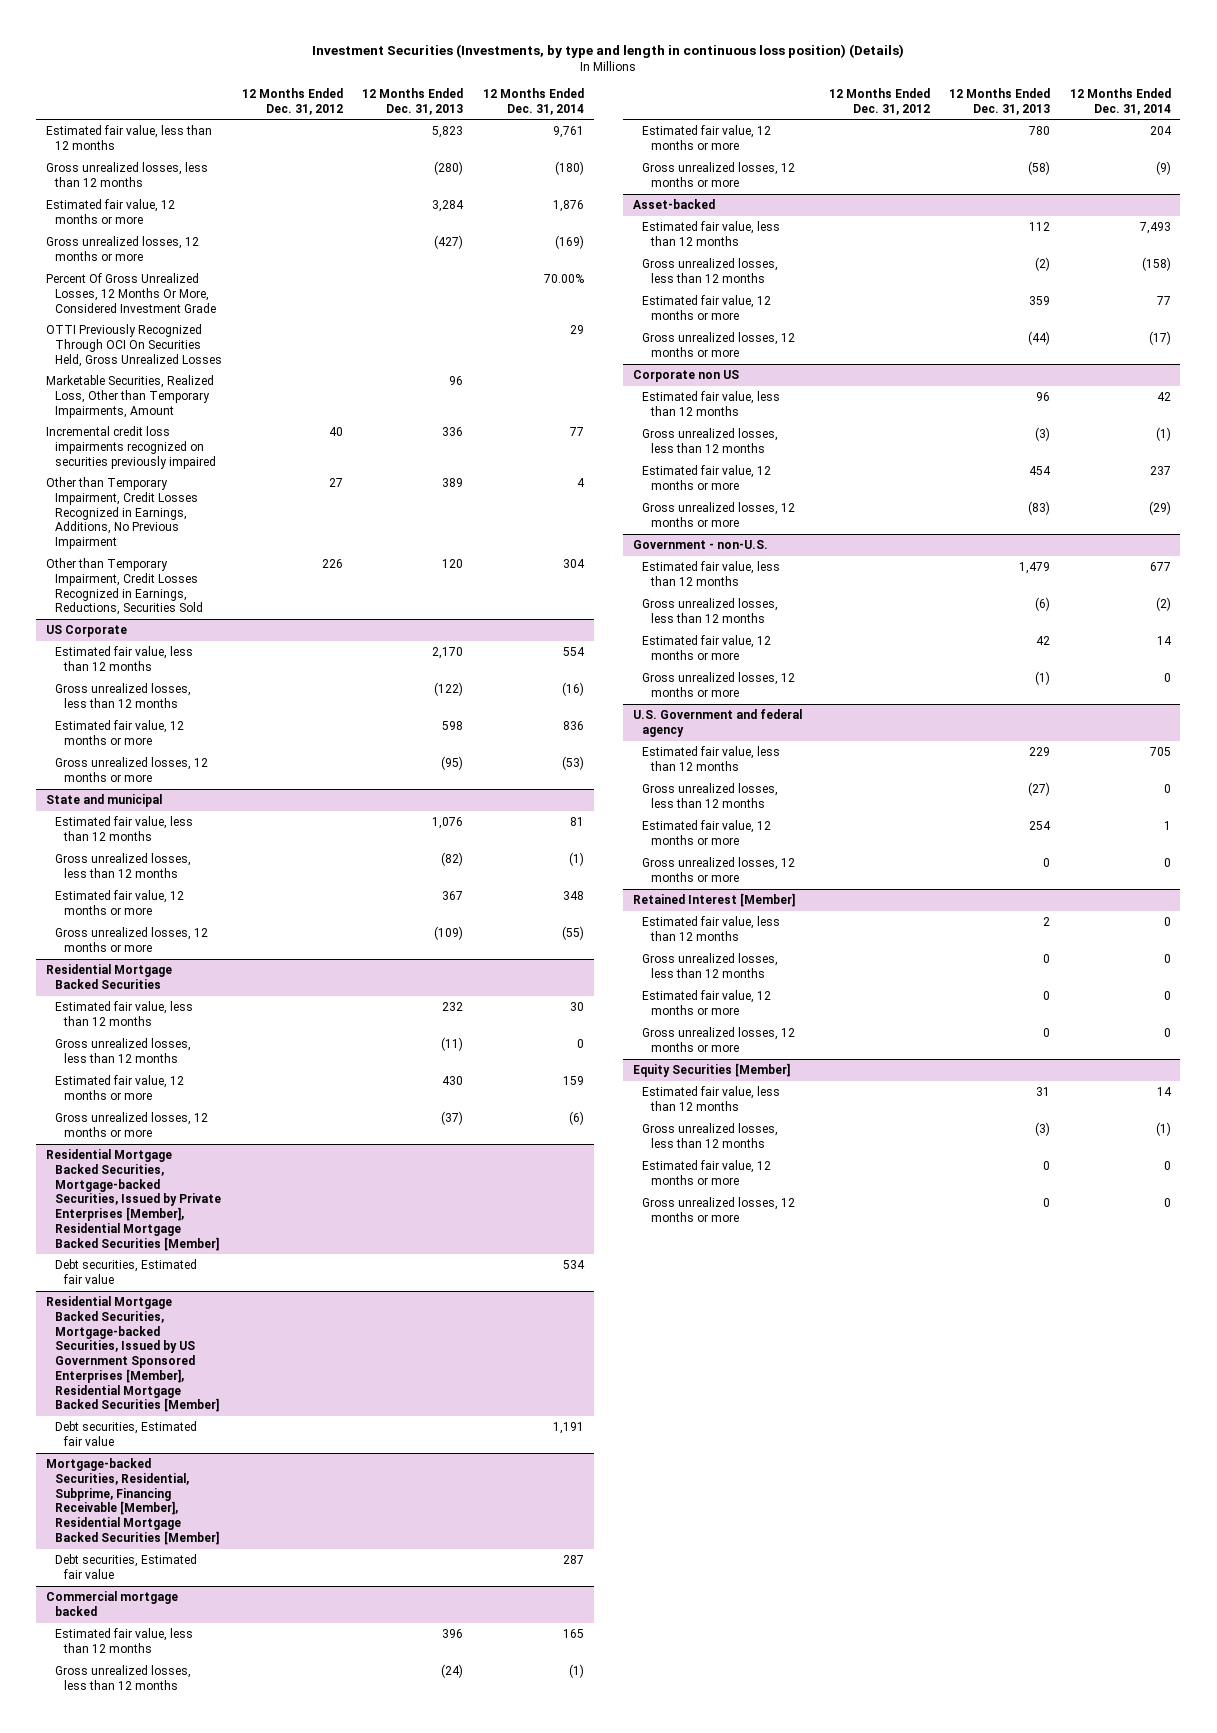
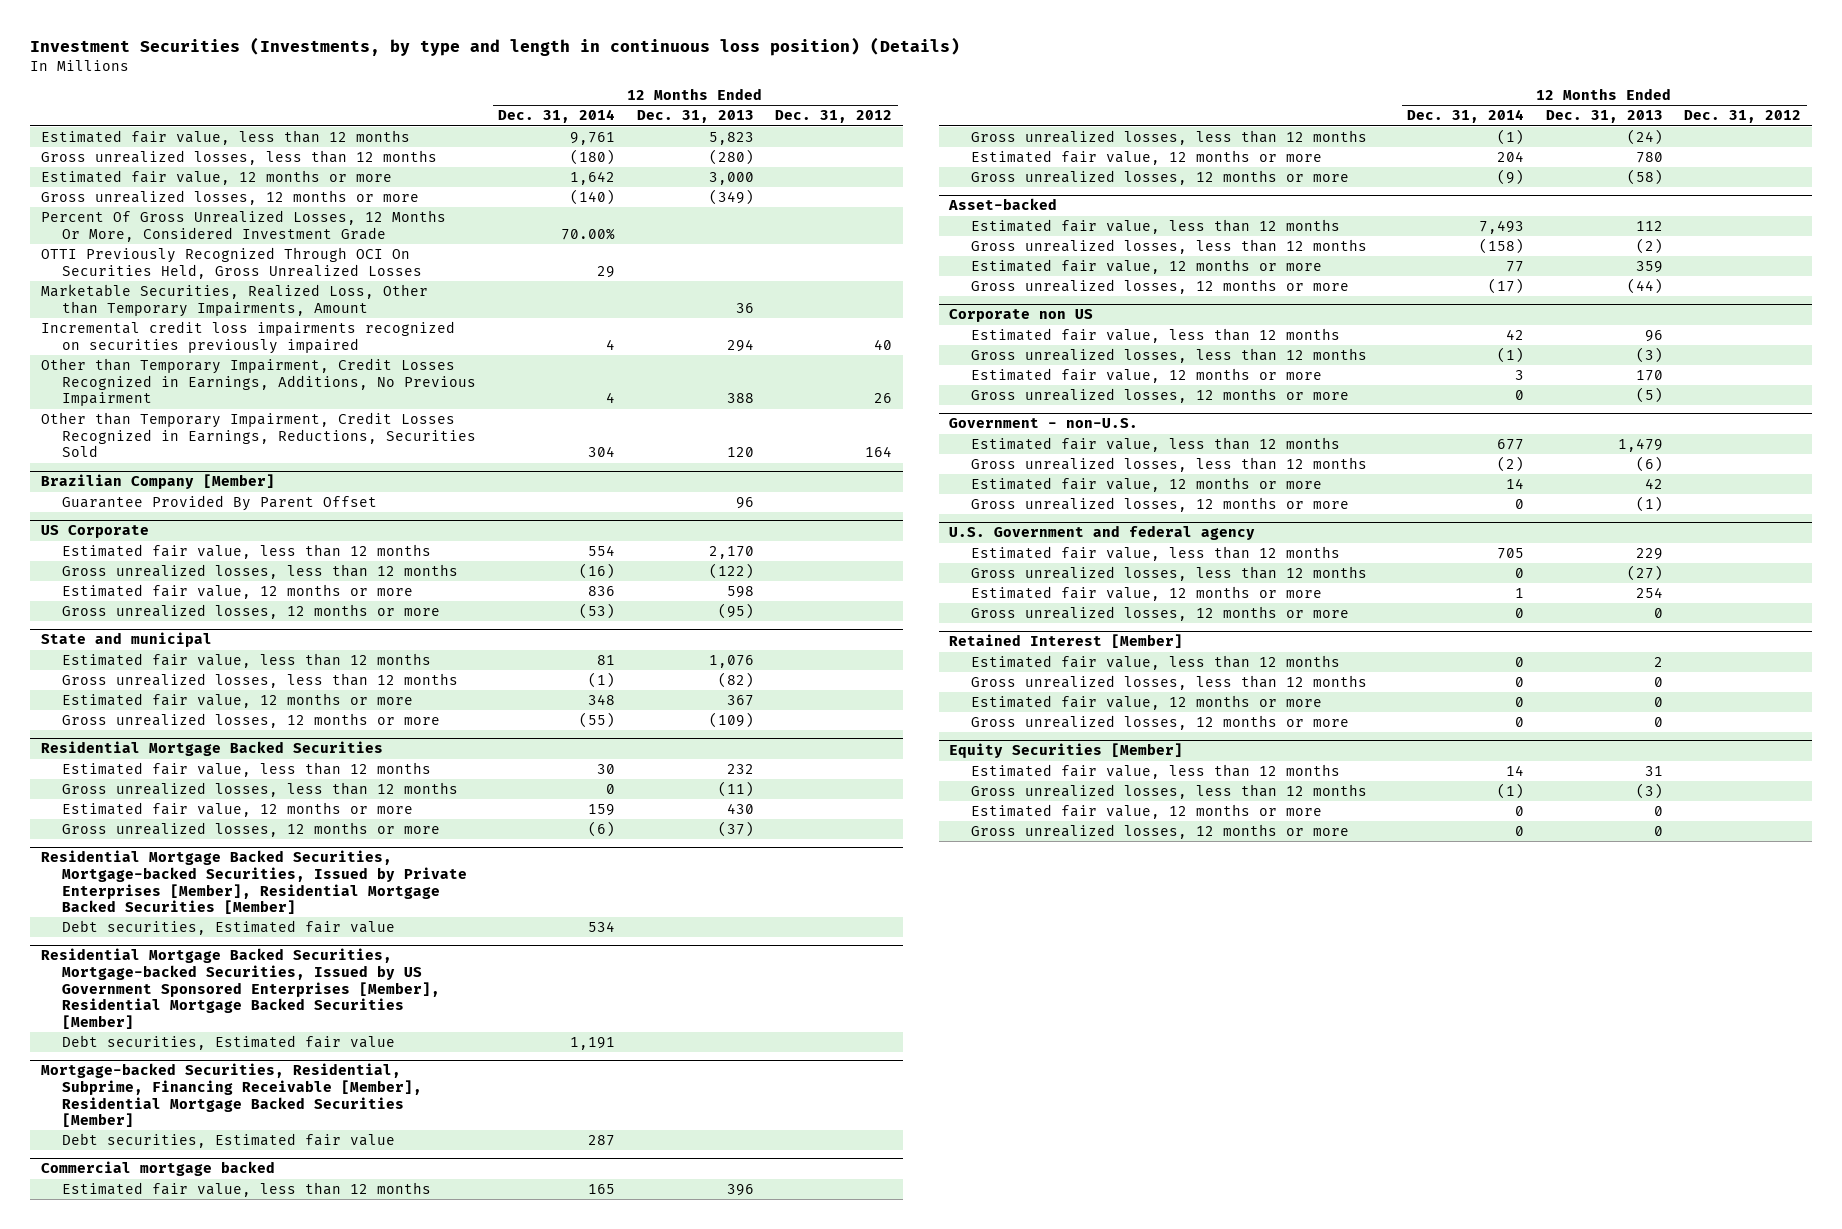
[432,200,465,213] 3,284 -> [708,172,754,186] 3,000
[552,200,584,213] 1,876 -> [570,171,616,186] 1,642
[434,235,464,250] (427) -> [708,189,754,206] (349)
[554,235,584,250] (169) -> [570,189,616,206] (140)
[449,376,464,386] 96 -> [735,302,754,313] 36
[442,427,464,437] 336 -> [726,338,754,352] 294
[569,427,584,437] 77 -> [606,338,616,350] 4
[328,478,343,488] 27 -> [874,393,893,404] 26
[442,478,464,488] 389 -> [726,393,754,404] 388
[321,559,343,569] 226 -> [865,446,893,458] 164
none -> [40,474,275,490] Brazilian Company [Member]
none -> [62,495,378,512] Guarantee Provided By Parent Offset
[1029,466,1052,476] 454 -> [1635,370,1663,382] 170
[1149,466,1171,476] 237 -> [1514,370,1524,381] 3
[1028,501,1051,516] (83) -> [1635,387,1663,404] (5)
[1148,501,1171,516] (29) -> [1514,390,1524,401] 0

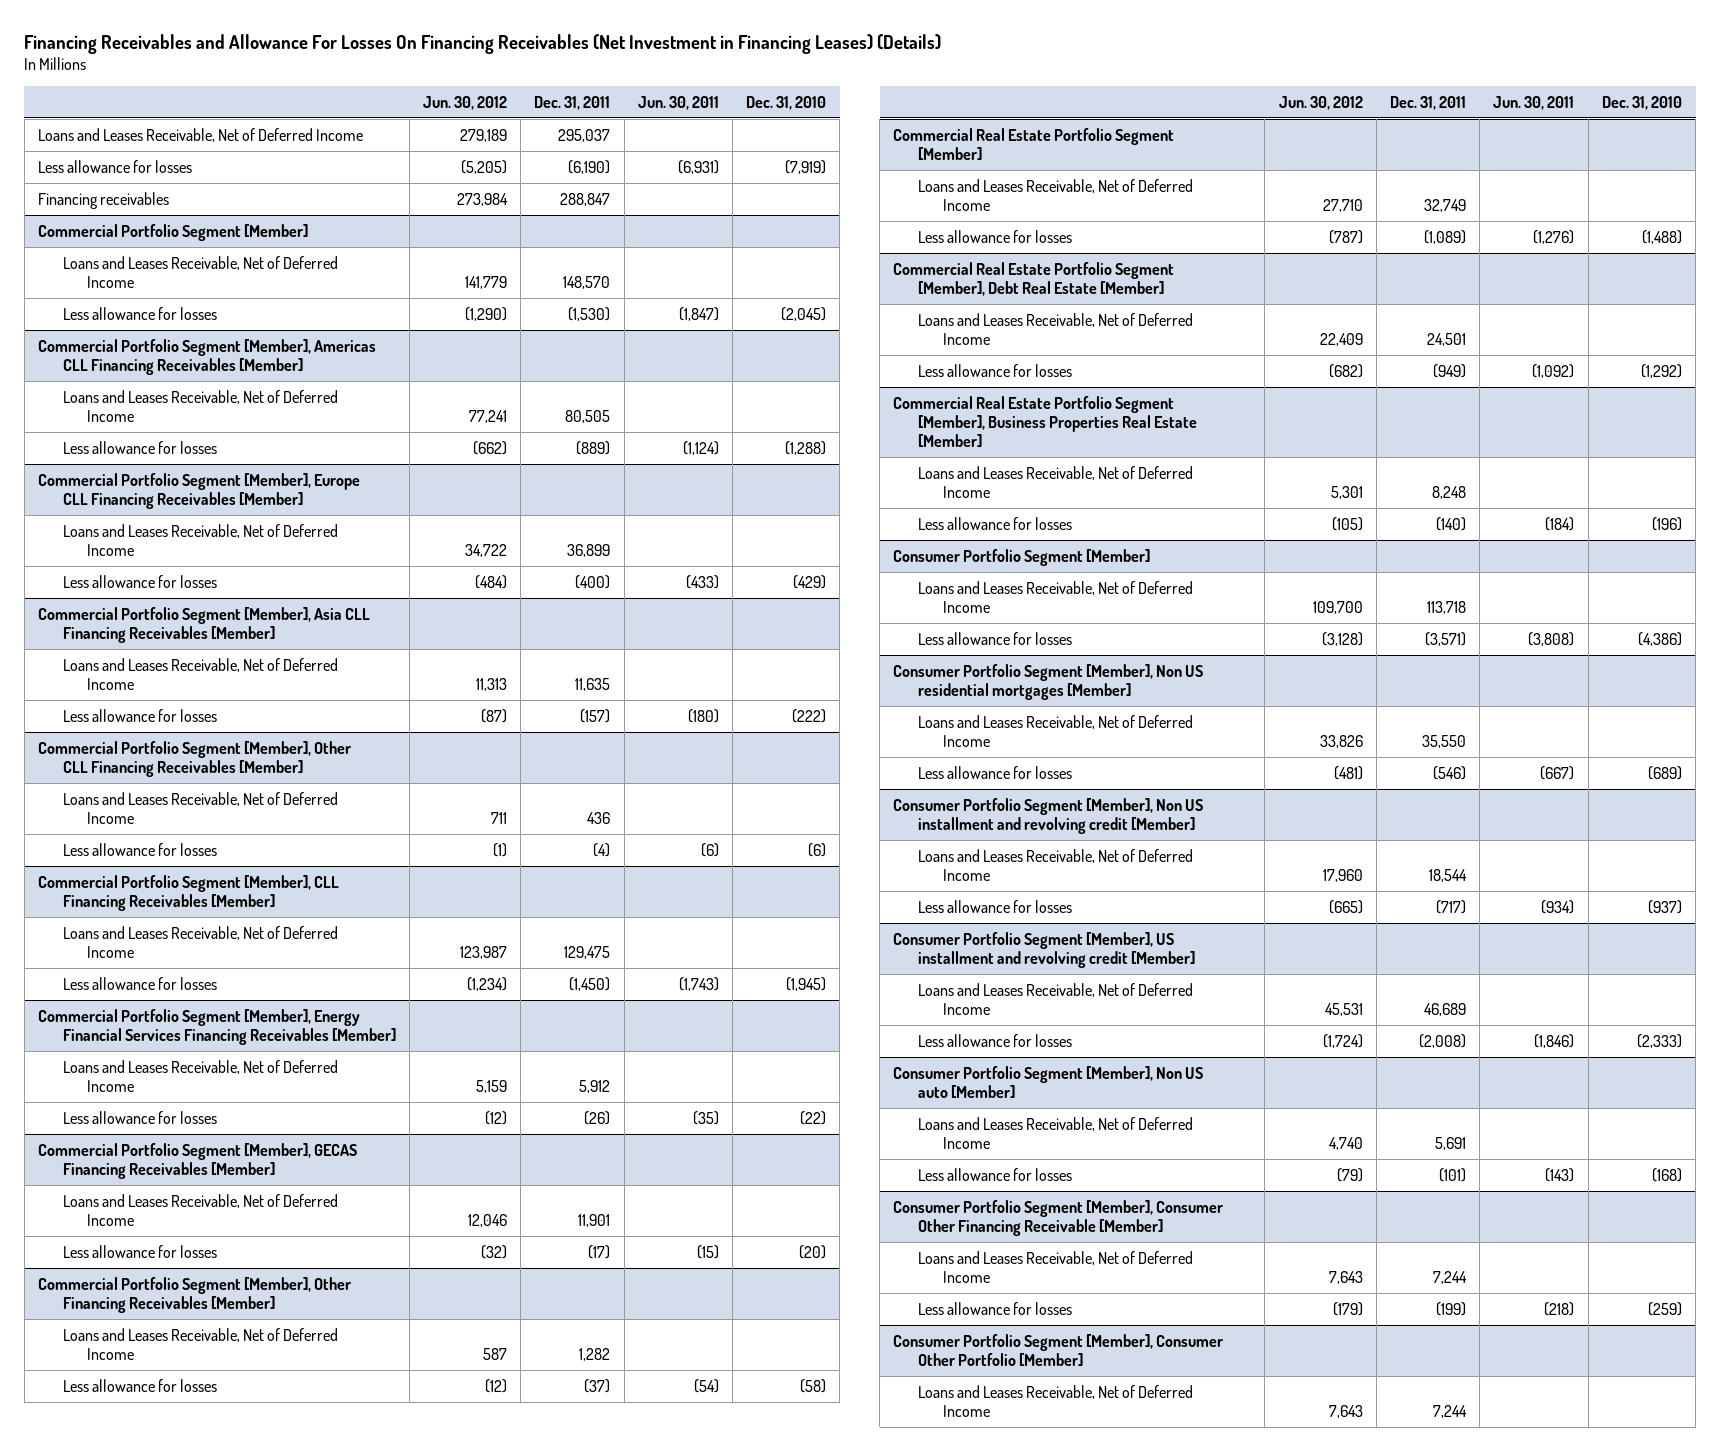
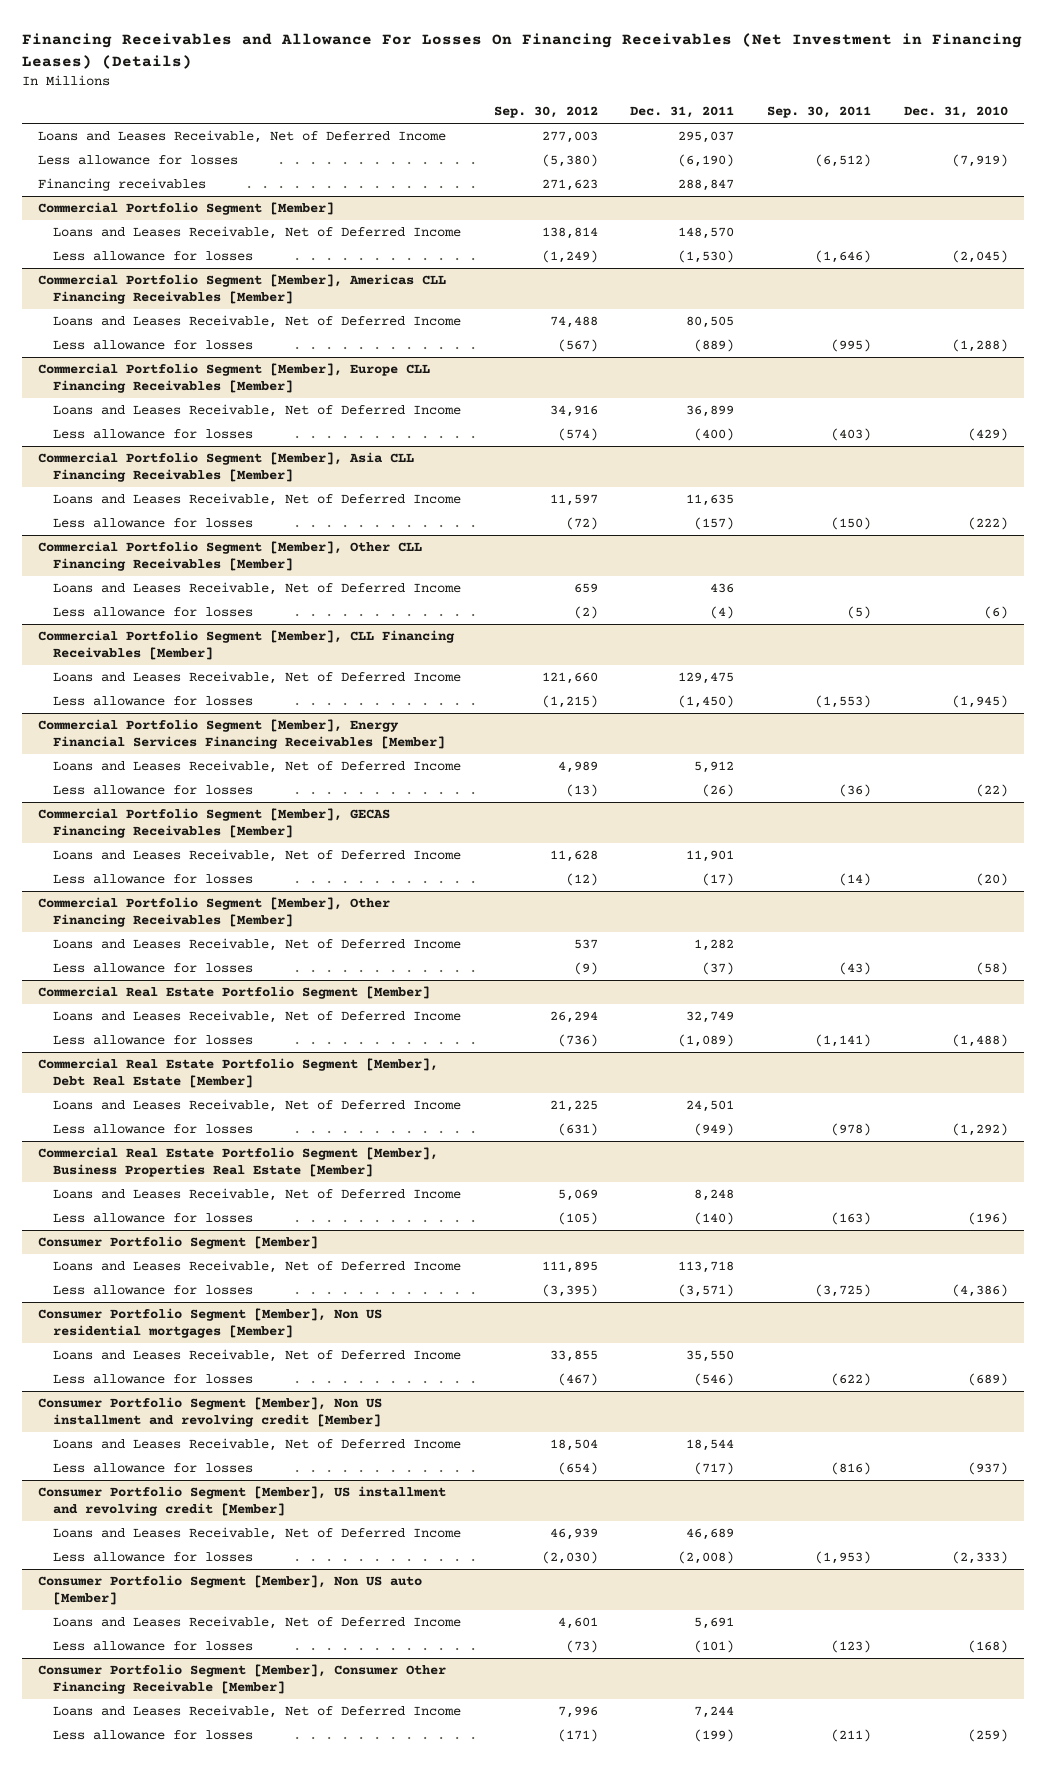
[423,95,508,110] Jun. 30, 2012 -> none
[637,95,719,110] Jun. 30, 2011 -> none
none -> [493,106,598,119] Sep. 30, 2012
none -> [767,106,872,119] Sep. 30, 2011
[893,1333,1224,1367] Consumer Portfolio Segment [Member], Consumer Other Portfolio [Member] -> none
[918,1384,1194,1418] Loans and Leases Receivable, Net of Deferred Income -> none

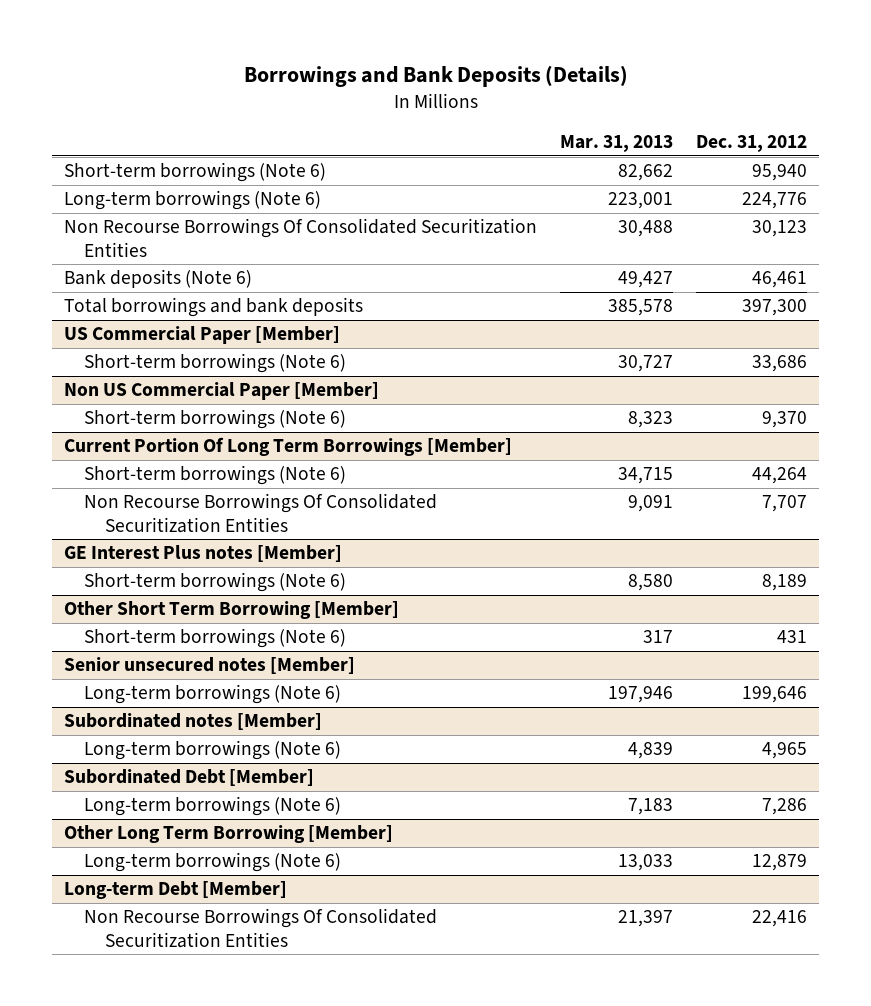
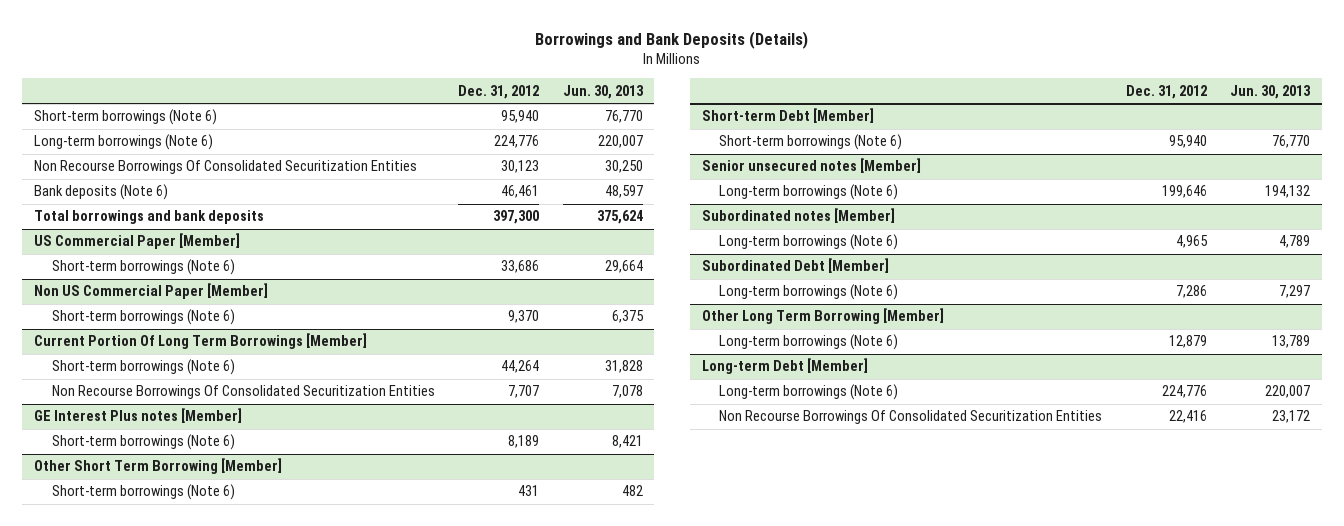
[560,135,674,153] Mar. 31, 2013 -> none
none -> [562,84,644,99] Jun. 30, 2013
none -> [701,108,874,124] Short-term Debt [Member]
none -> [719,134,903,151] Short-term borrowings (Note 6)
none -> [719,384,899,401] Long-term borrowings (Note 6)

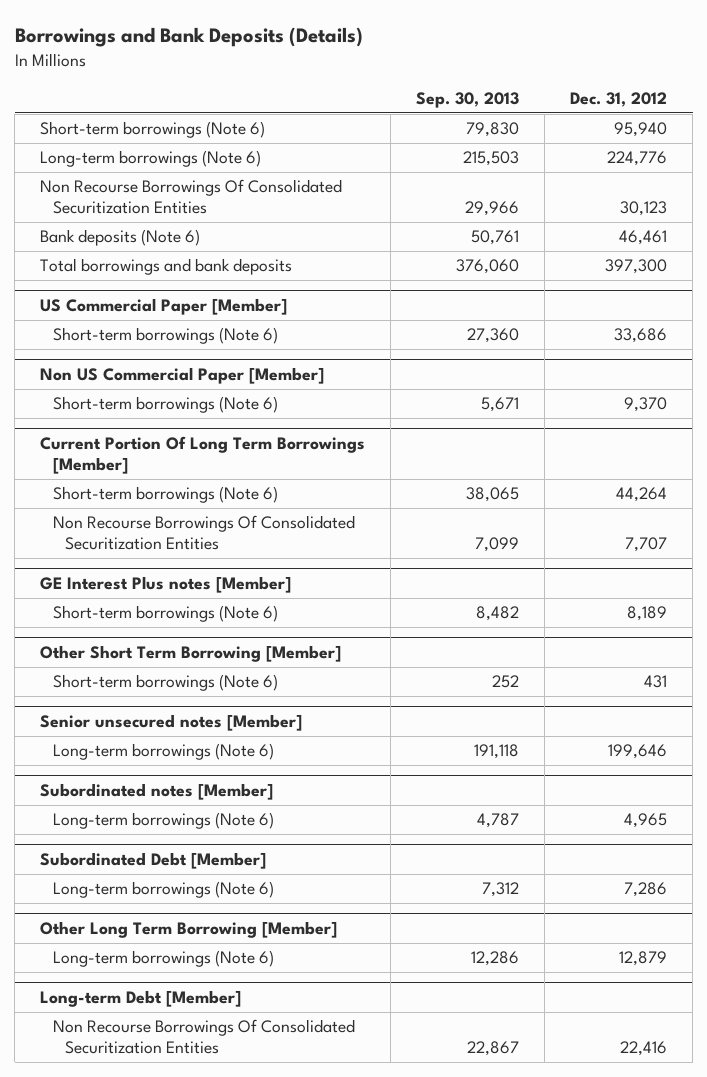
[562,84,644,99] Jun. 30, 2013 -> none
none -> [416,91,520,108] Sep. 30, 2013
[701,108,874,124] Short-term Debt [Member] -> none
[719,134,903,151] Short-term borrowings (Note 6) -> none
[719,384,899,401] Long-term borrowings (Note 6) -> none

